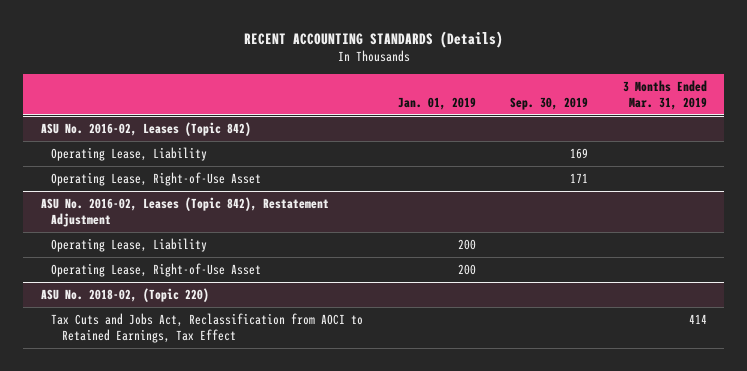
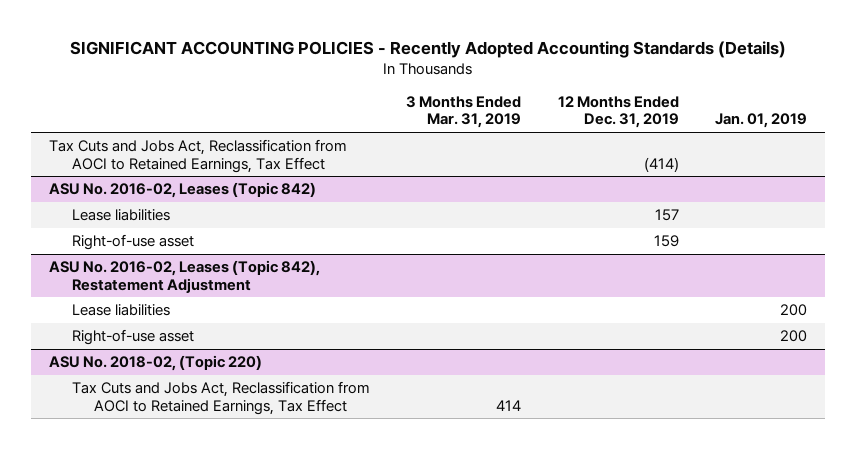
[243,30,503,48] RECENT ACCOUNTING STANDARDS (Details) -> [69,40,786,58] SIGNIFICANT ACCOUNTING POLICIES - Recently Adopted Accounting Standards (Details)
[510,96,589,110] Sep. 30, 2019 -> none
none -> [557,96,679,129] 12 Months Ended Dec. 31, 2019
none -> [48,139,347,173] Tax Cuts and Jobs Act, Reclassification from AOCI to Retained Earnings, Tax Effect
[51,147,208,162] Operating Lease, Liability -> [71,209,170,222] Lease liabilities
[51,172,262,187] Operating Lease, Right-of-Use Asset -> [71,234,194,251] Right-of-use asset
[51,238,208,253] Operating Lease, Liability -> [71,304,170,317] Lease liabilities
[51,263,262,278] Operating Lease, Right-of-Use Asset -> [71,329,194,346] Right-of-use asset

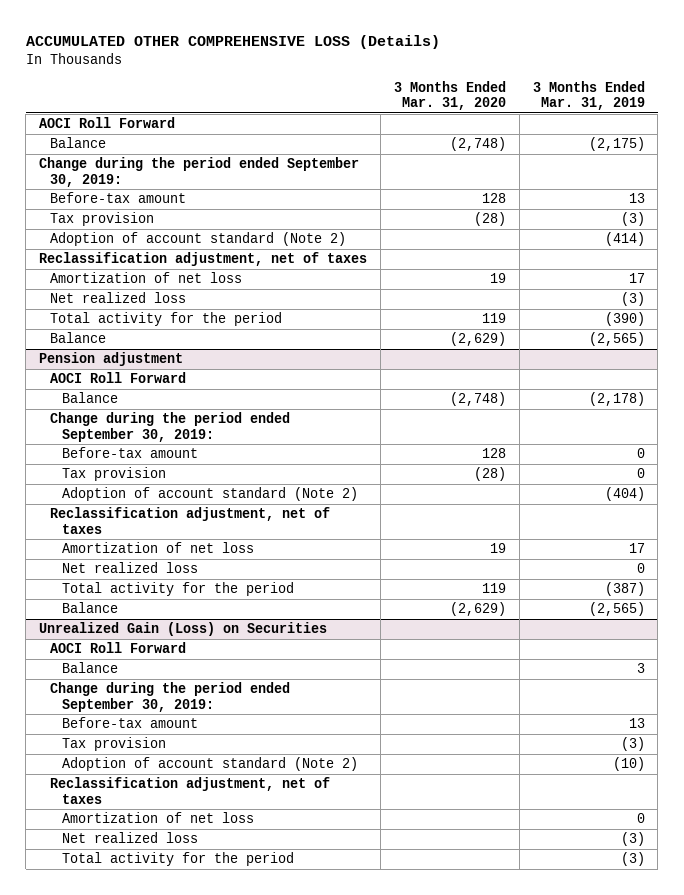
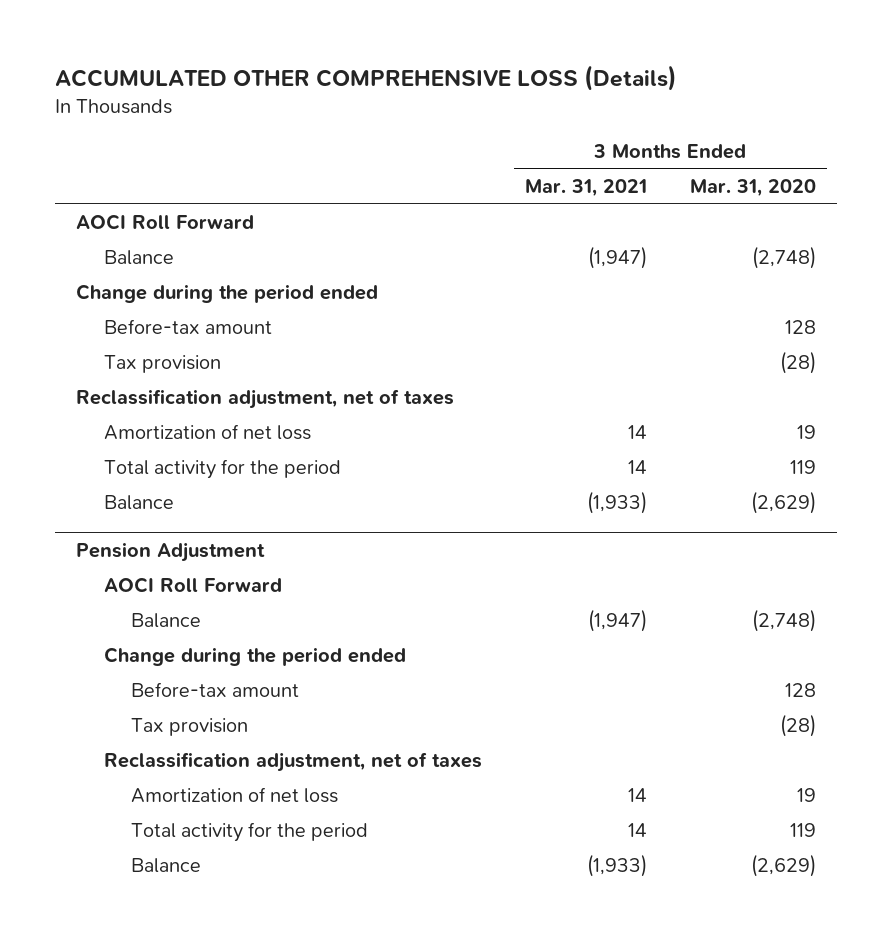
[532,80,645,111] 3 Months Ended Mar. 31, 2019 -> none
none -> [524,179,647,198] Mar. 31, 2021
[39,157,360,187] Change during the period ended September 30, 2019: -> [76,284,379,304] Change during the period ended
[50,232,347,247] Adoption of account standard (Note 2) -> none
[50,292,187,304] Net realized loss -> none
[39,352,184,367] Pension adjustment -> [76,541,266,562] Pension Adjustment
[50,412,291,442] Change during the period ended September 30, 2019: -> [103,647,406,667] Change during the period ended
[61,487,358,502] Adoption of account standard (Note 2) -> none
[61,562,198,574] Net realized loss -> none
[39,622,328,637] Unrealized Gain (Loss) on Securities -> none
[50,642,187,654] AOCI Roll Forward -> none
[61,662,118,674] Balance -> none
[50,682,291,712] Change during the period ended September 30, 2019: -> none
[61,717,198,729] Before-tax amount -> none
[61,737,166,752] Tax provision -> none
[61,757,358,772] Adoption of account standard (Note 2) -> none
[50,777,331,804] Reclassification adjustment, net of taxes -> none
[61,812,254,824] Amortization of net loss -> none
[61,832,198,844] Net realized loss -> none
[61,852,294,867] Total activity for the period -> none

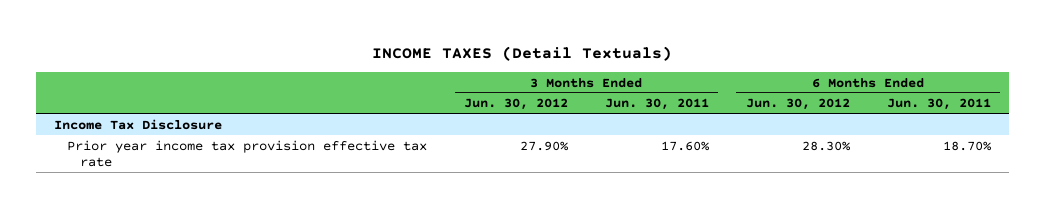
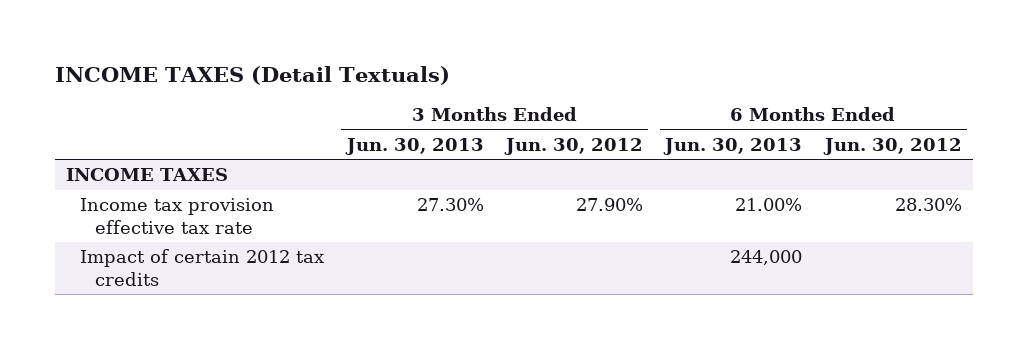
[604,98,709,111] Jun. 30, 2011 -> none
[886,98,991,111] Jun. 30, 2011 -> none
none -> [344,137,484,155] Jun. 30, 2013
none -> [663,137,803,155] Jun. 30, 2013
[54,118,223,130] Income Tax Disclosure -> [65,168,228,182] INCOME TAXES
[66,139,427,168] Prior year income tax provision effective tax rate -> [80,198,275,234] Income tax provision effective tax rate
none -> [80,249,325,286] Impact of certain 2012 tax credits

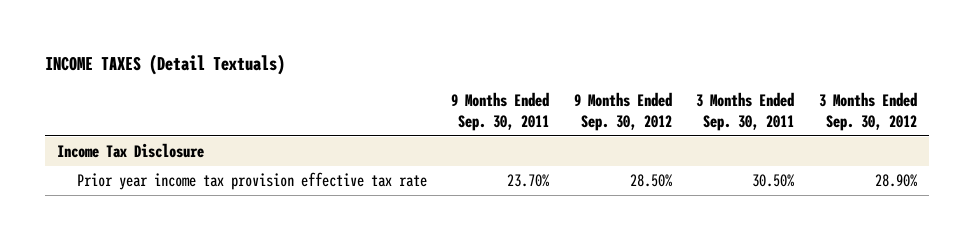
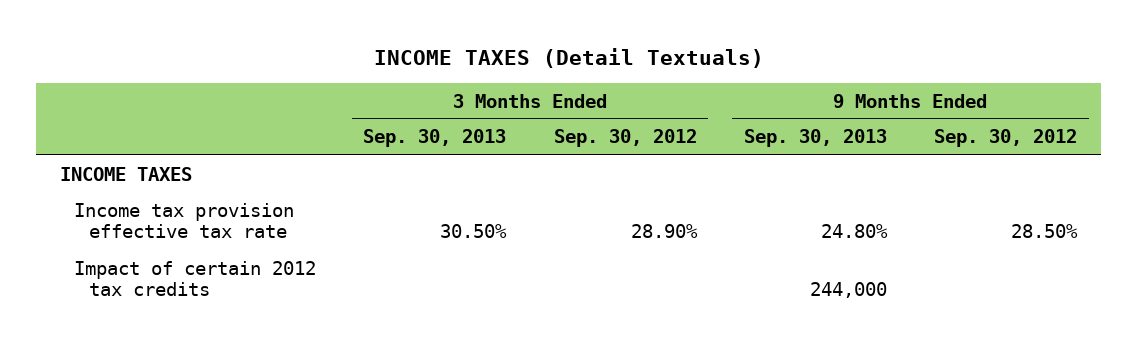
[451,92,550,132] 9 Months Ended Sep. 30, 2011 -> none
[696,92,795,132] 3 Months Ended Sep. 30, 2011 -> none
none -> [363,129,507,148] Sep. 30, 2013
none -> [743,129,887,148] Sep. 30, 2013
[56,143,204,159] Income Tax Disclosure -> [60,166,193,181] INCOME TAXES
[76,172,427,191] Prior year income tax provision effective tax rate -> [74,202,295,239] Income tax provision effective tax rate
none -> [74,260,317,297] Impact of certain 2012 tax credits

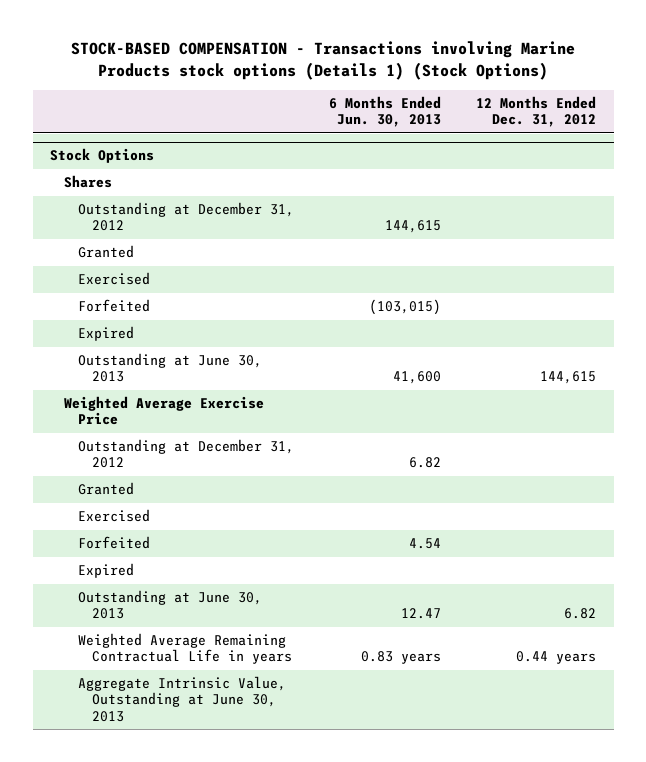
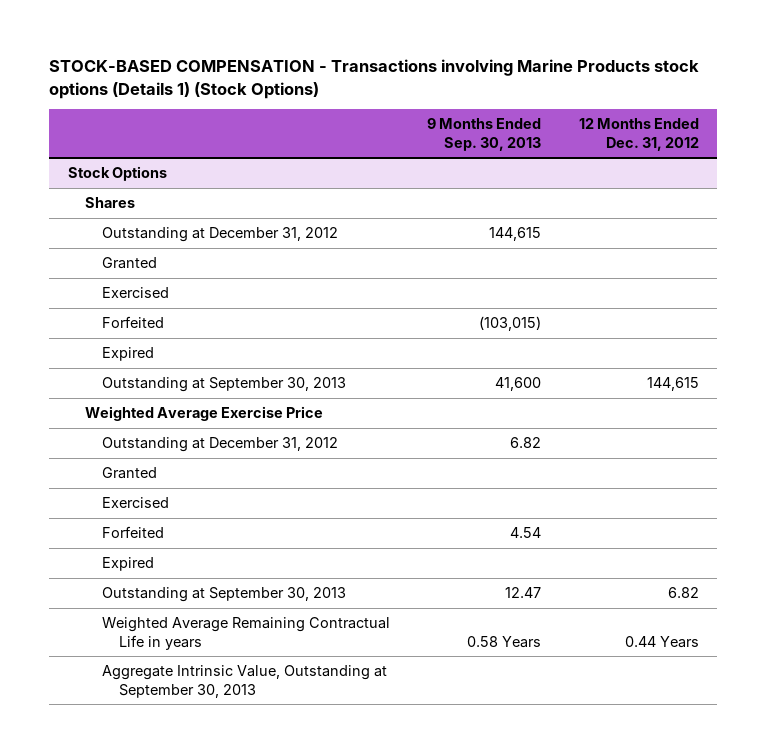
[329,95,442,128] 6 Months Ended Jun. 30, 2013 -> none
none -> [427,118,542,151] 9 Months Ended Sep. 30, 2013
[78,353,263,383] Outstanding at June 30, 2013 -> [101,377,346,393] Outstanding at September 30, 2013
[78,590,263,620] Outstanding at June 30, 2013 -> [101,587,346,603] Outstanding at September 30, 2013
[516,651,597,665] 0.44 years -> [624,635,699,648] 0.44 Years
[78,676,287,722] Aggregate Intrinsic Value, Outstanding at June 30, 2013 -> [101,665,387,698] Aggregate Intrinsic Value, Outstanding at September 30, 2013

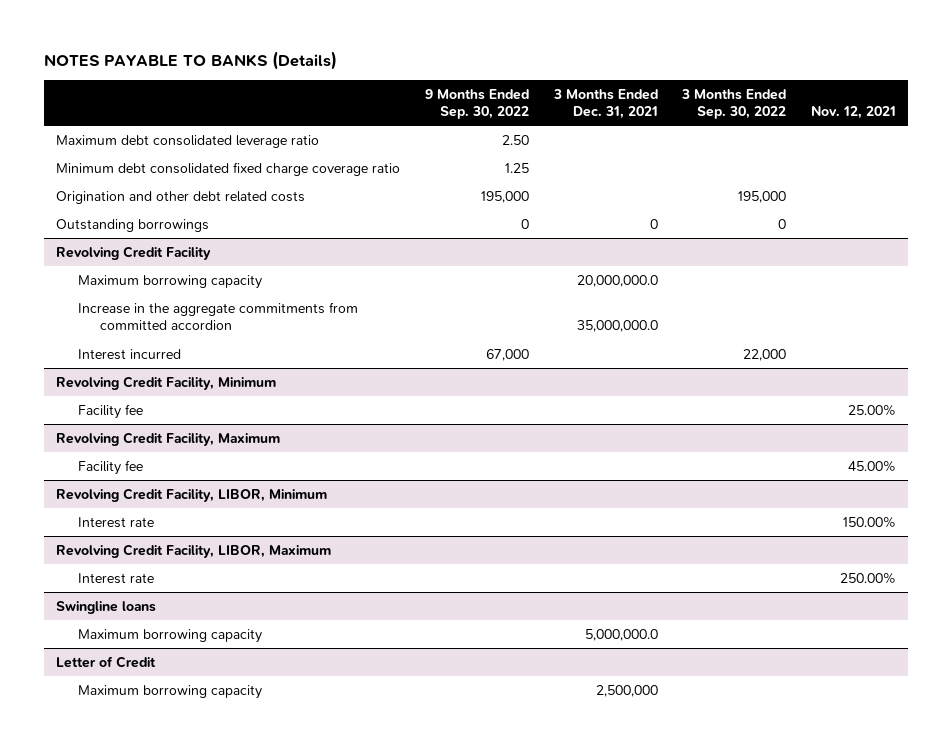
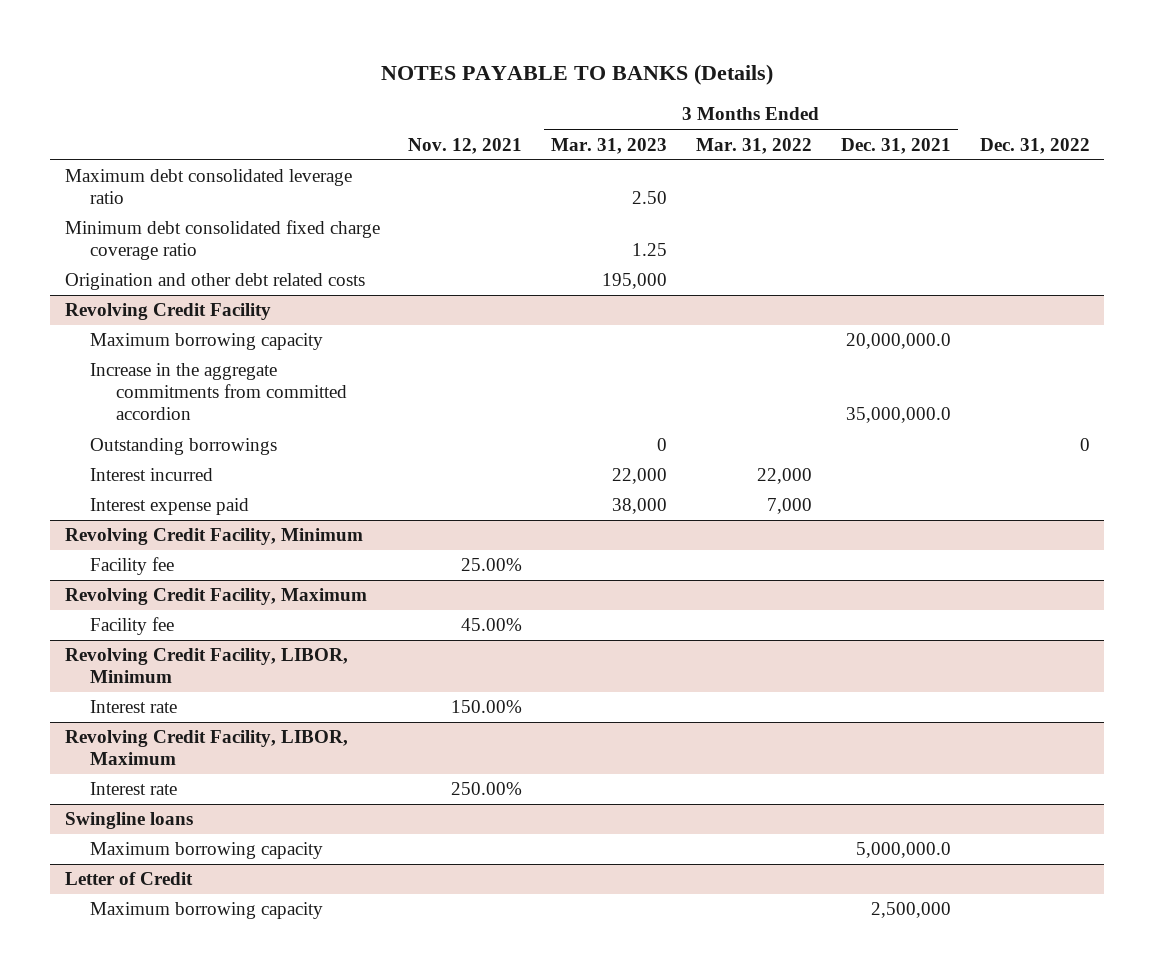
[424,88,529,120] 9 Months Ended Sep. 30, 2022 -> none
[681,88,787,120] 3 Months Ended Sep. 30, 2022 -> none
none -> [551,137,668,154] Mar. 31, 2023
none -> [696,137,813,154] Mar. 31, 2022
none -> [979,137,1090,154] Dec. 31, 2022
[56,218,210,232] Outstanding borrowings -> none
none -> [90,438,278,456] Outstanding borrowings
none -> [90,498,250,516] Interest expense paid

